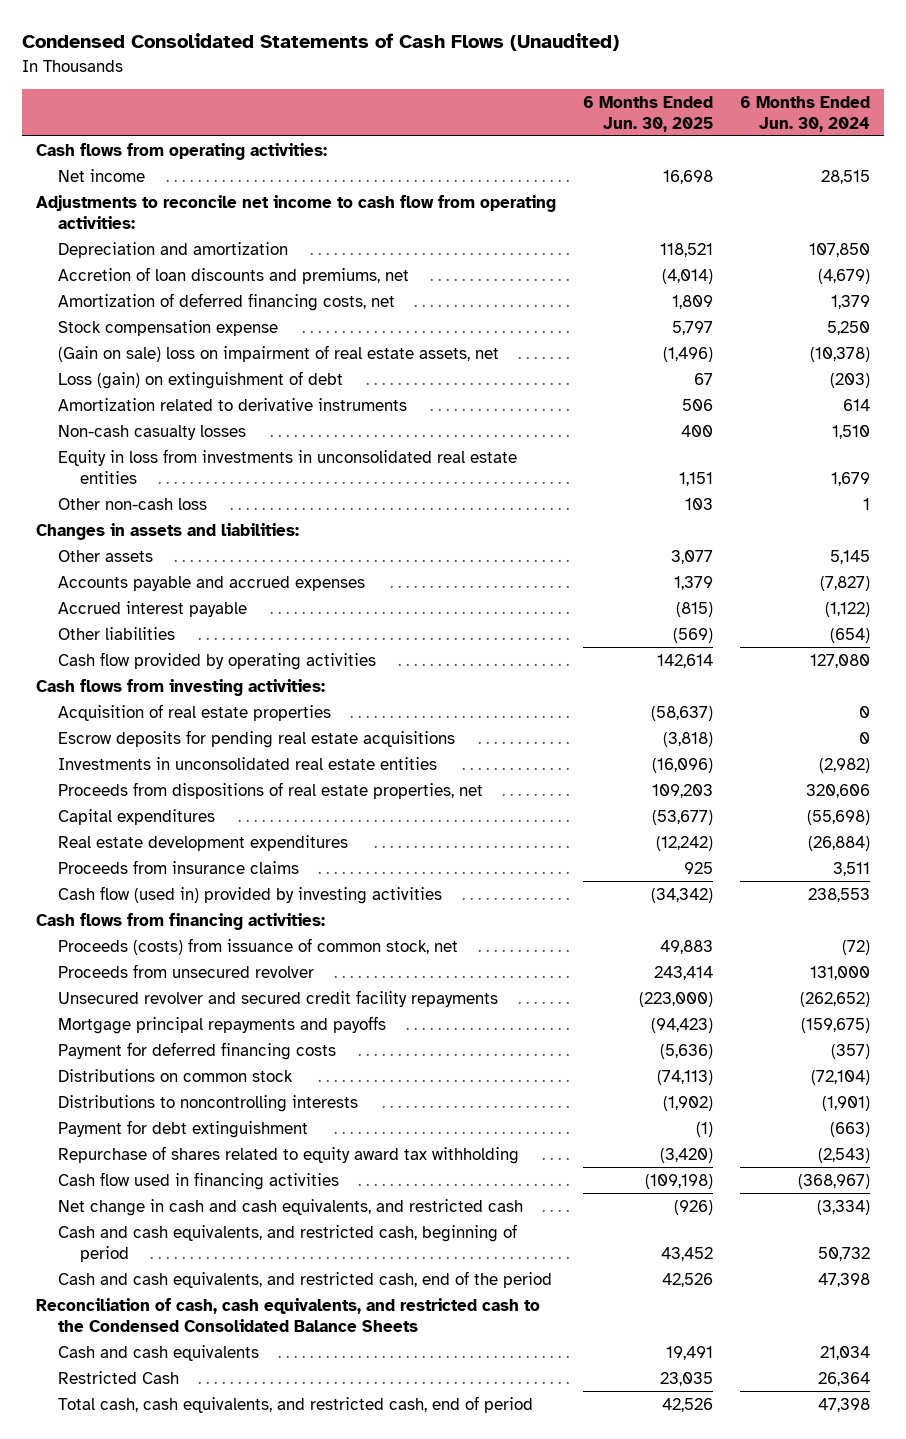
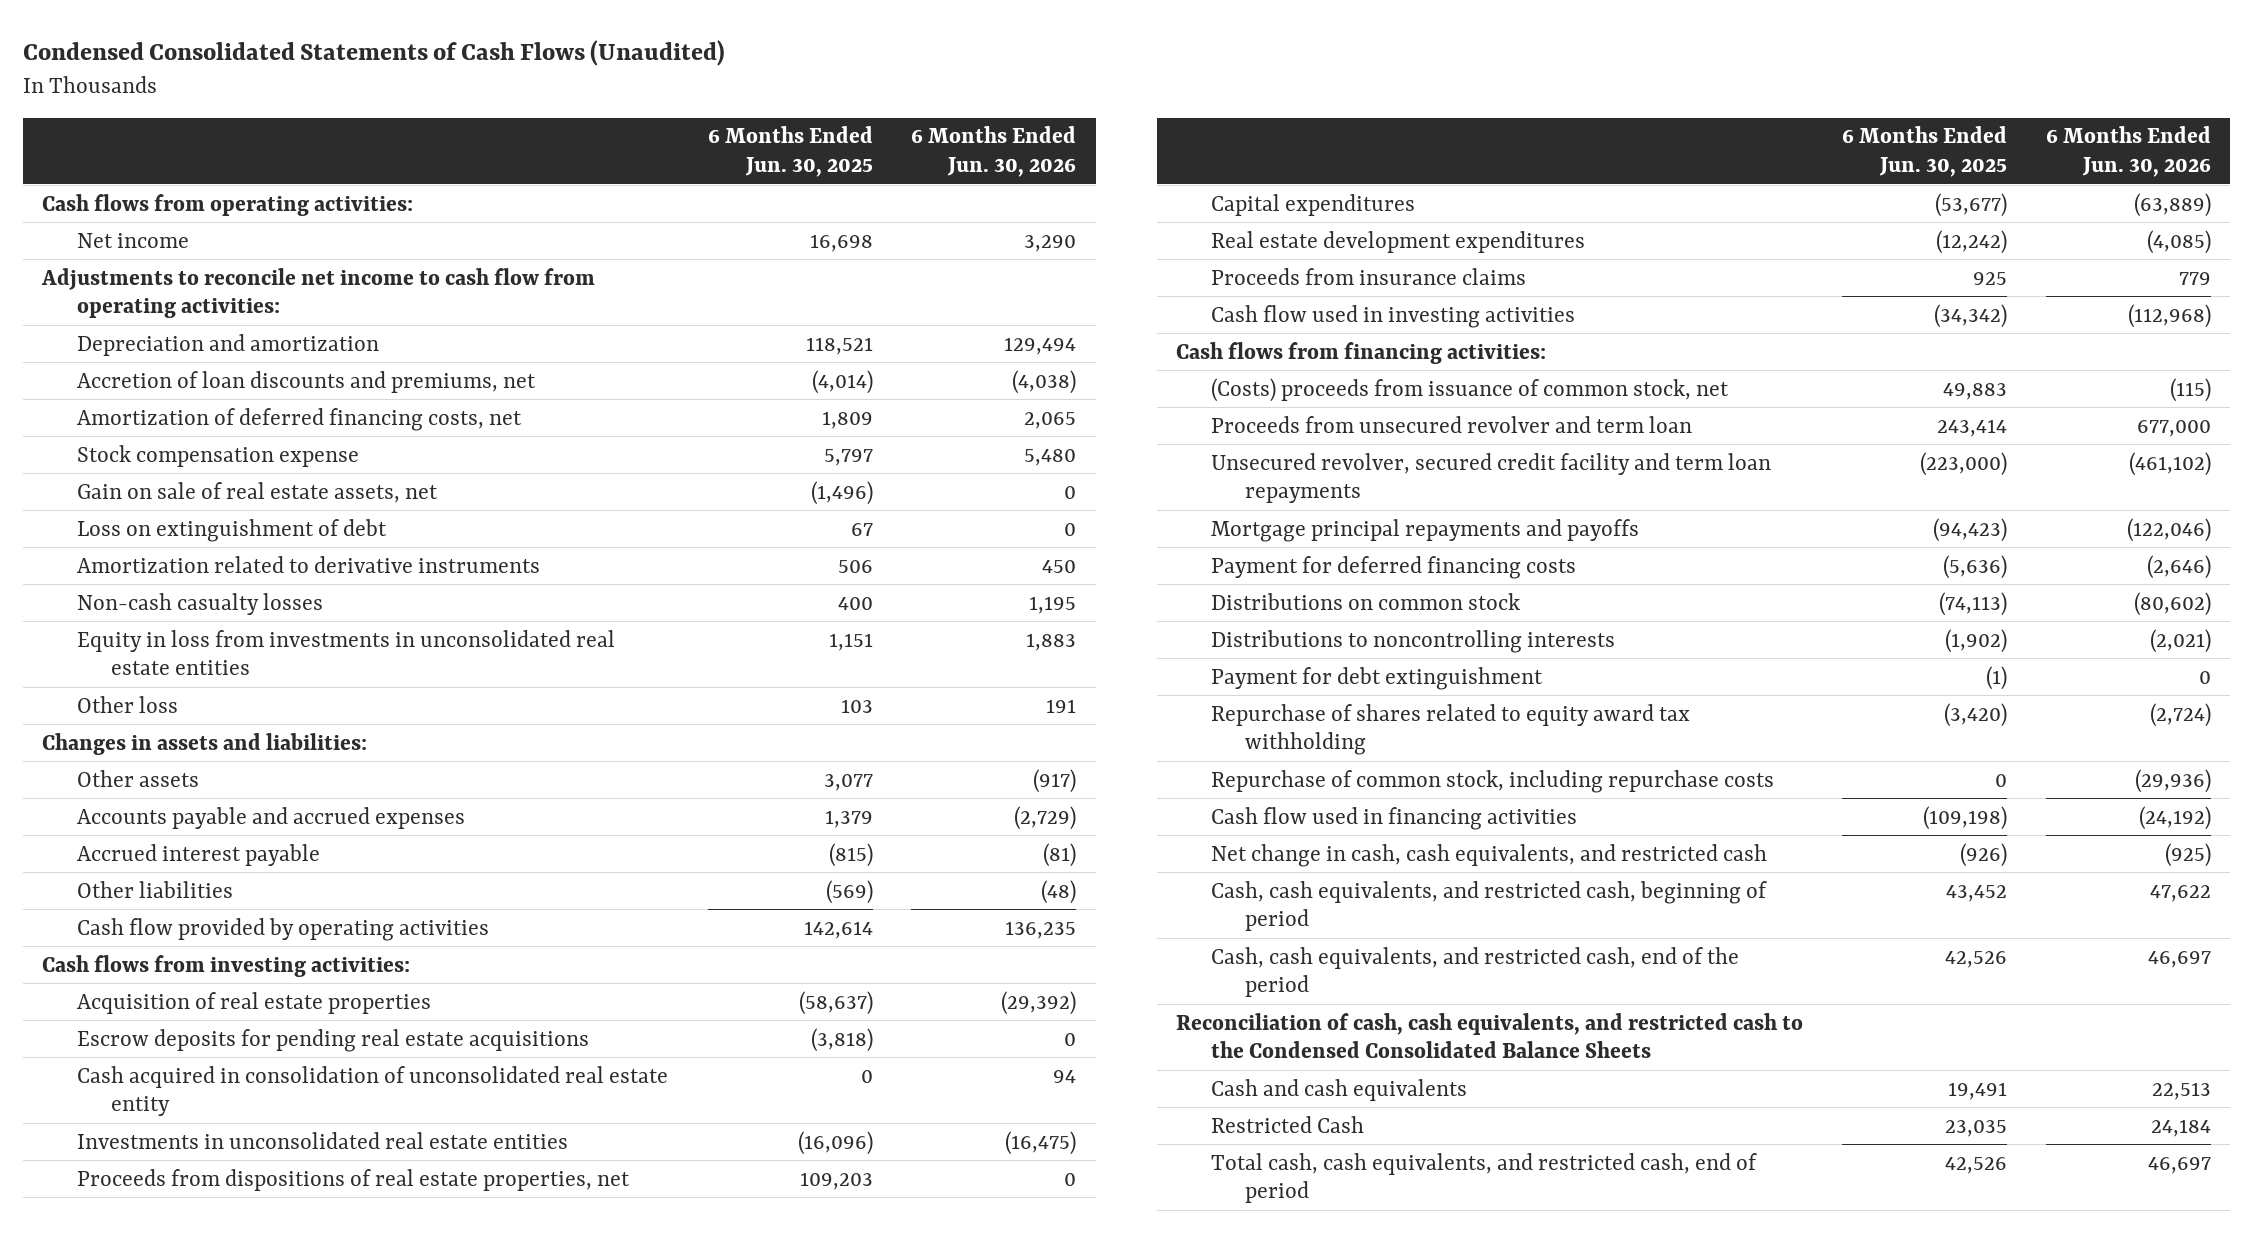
[740,95,871,132] 6 Months Ended Jun. 30, 2024 -> none
none -> [911,126,1077,178] 6 Months Ended Jun. 30, 2026
[57,344,499,362] (Gain on sale) loss on impairment of real estate assets, net -> [76,481,438,503] Gain on sale of real estate assets, net
[57,370,343,389] Loss (gain) on extinguishment of debt -> [76,518,387,542] Loss on extinguishment of debt
[57,497,207,510] Other non-cash loss -> [76,695,178,713] Other loss
none -> [76,1065,668,1117] Cash acquired in consolidation of unconsolidated real estate entity
[57,885,442,904] Cash flow (used in) provided by investing activities -> [1210,304,1575,328] Cash flow used in investing activities
[57,937,458,955] Proceeds (costs) from issuance of common stock, net -> [1210,377,1729,402] (Costs) proceeds from issuance of common stock, net
[57,963,314,978] Proceeds from unsecured revolver -> [1210,415,1692,433] Proceeds from unsecured revolver and term loan
[57,989,498,1007] Unsecured revolver and secured credit facility repayments -> [1210,452,1771,504] Unsecured revolver, secured credit facility and term loan repayments
none -> [1210,769,1774,793] Repurchase of common stock, including repurchase costs
[57,1198,523,1216] Net change in cash and cash equivalents, and restricted cash -> [1210,843,1767,867] Net change in cash, cash equivalents, and restricted cash
[57,1223,517,1262] Cash and cash equivalents, and restricted cash, beginning of period -> [1210,880,1767,932] Cash, cash equivalents, and restricted cash, beginning of period
[57,1270,552,1288] Cash and cash equivalents, and restricted cash, end of the period -> [1210,946,1739,998] Cash, cash equivalents, and restricted cash, end of the period

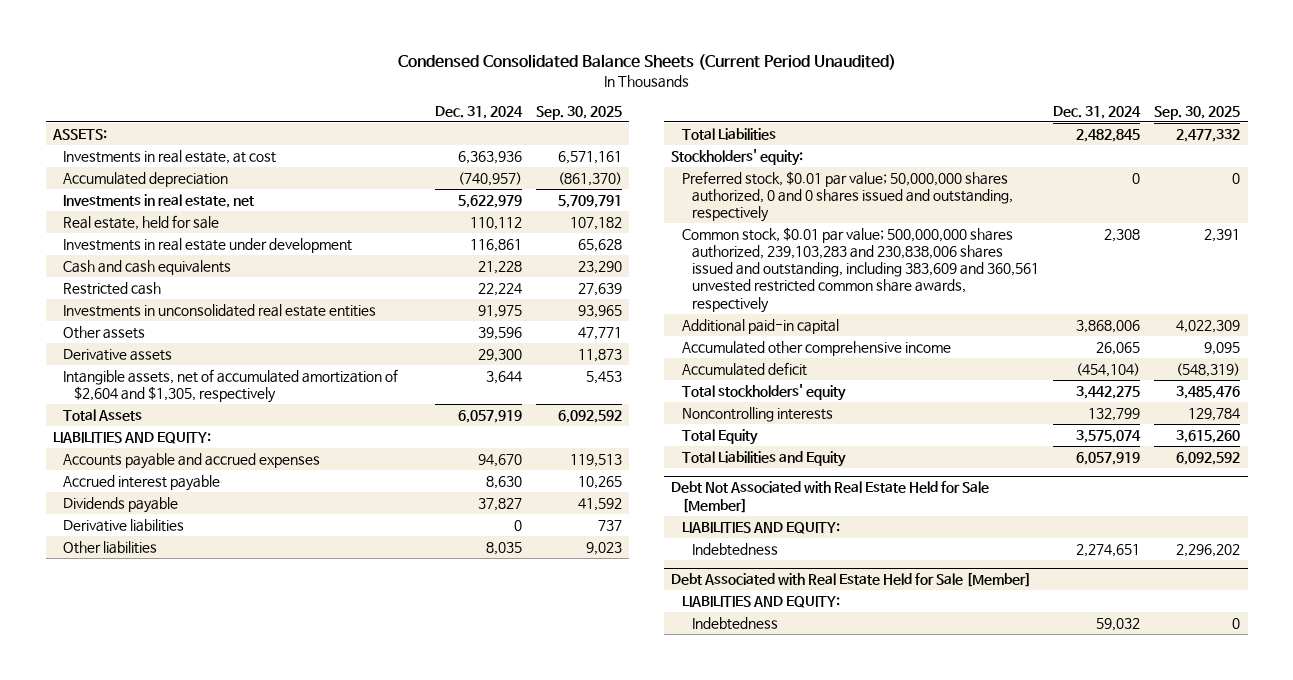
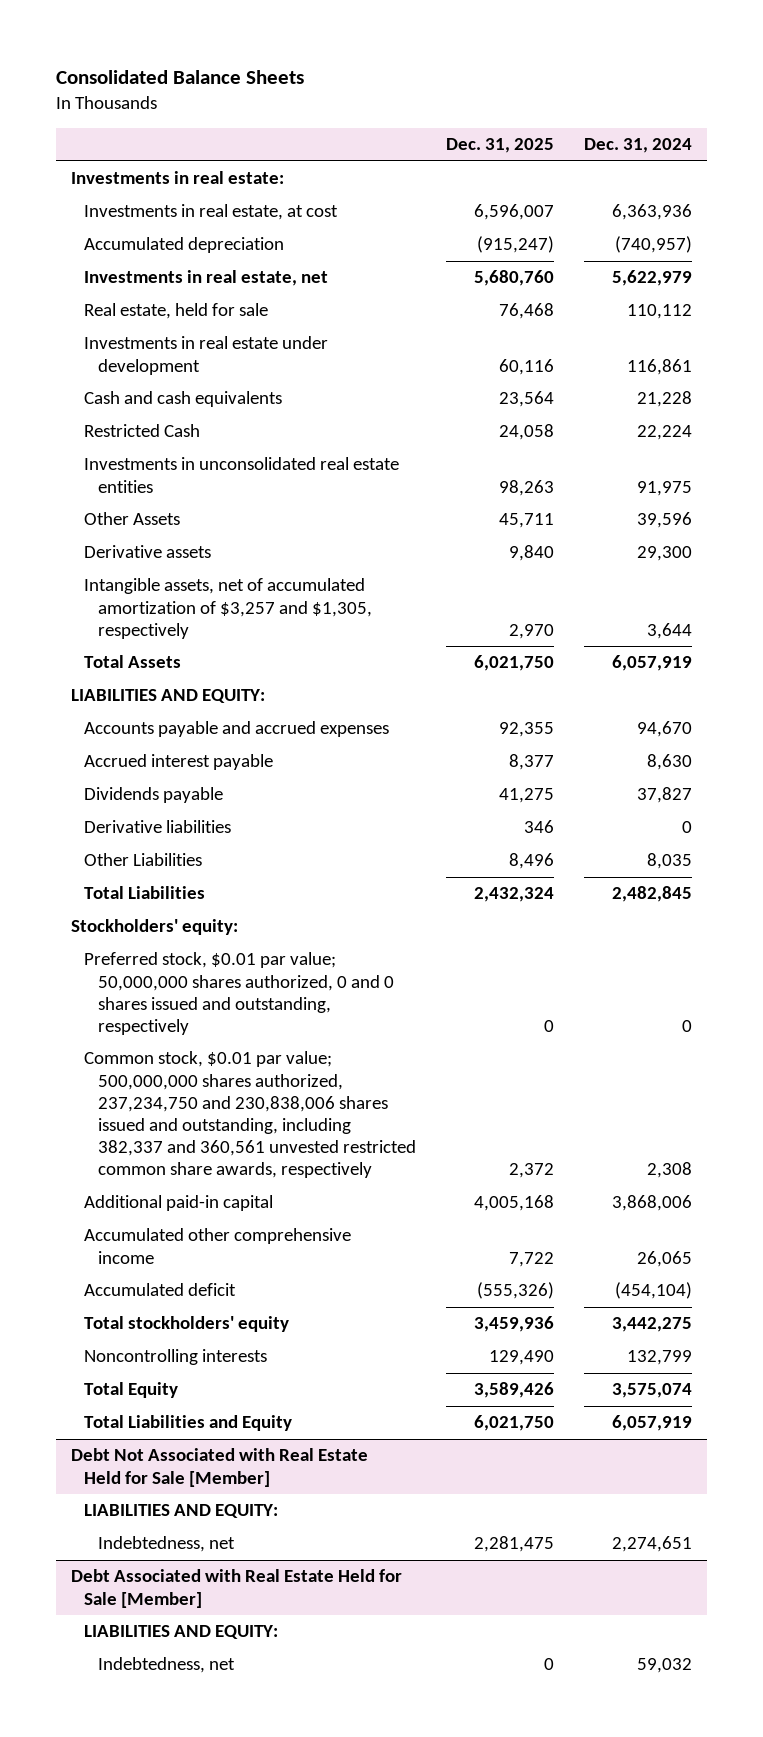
[397,54,896,71] Condensed Consolidated Balance Sheets (Current Period Unaudited) -> [55,70,304,85] Consolidated Balance Sheets
[536,105,623,120] Sep. 30, 2025 -> none
none -> [445,138,554,154] Dec. 31, 2025
[52,128,108,140] ASSETS: -> none
none -> [70,171,284,185] Investments in real estate:
[63,281,162,295] Restricted cash -> [84,424,201,438] Restricted Cash
[63,325,146,339] Other assets -> [84,512,181,526] Other Assets
[63,368,399,404] Intangible assets, net of accumulated amortization of $2,604 and $1,305, respectively -> [84,578,372,639] Intangible assets, net of accumulated amortization of $3,257 and $1,305, respectively
[63,540,158,554] Other liabilities -> [84,853,203,867] Other Liabilities
[681,226,1039,313] Common stock, $0.01 par value; 500,000,000 shares authorized, 239,103,283 and 230,838,006 shares issued and outstanding, including 383,609 and 360,561 unvested restricted common share awards, respectively -> [84,1051,416,1178] Common stock, $0.01 par value; 500,000,000 shares authorized, 237,234,750 and 230,838,006 shares issued and outstanding, including 382,337 and 360,561 unvested restricted common share awards, respectively
[691,542,778,556] Indebtedness -> [97,1536,235,1553] Indebtedness, net
[691,616,778,630] Indebtedness -> [97,1657,235,1674] Indebtedness, net

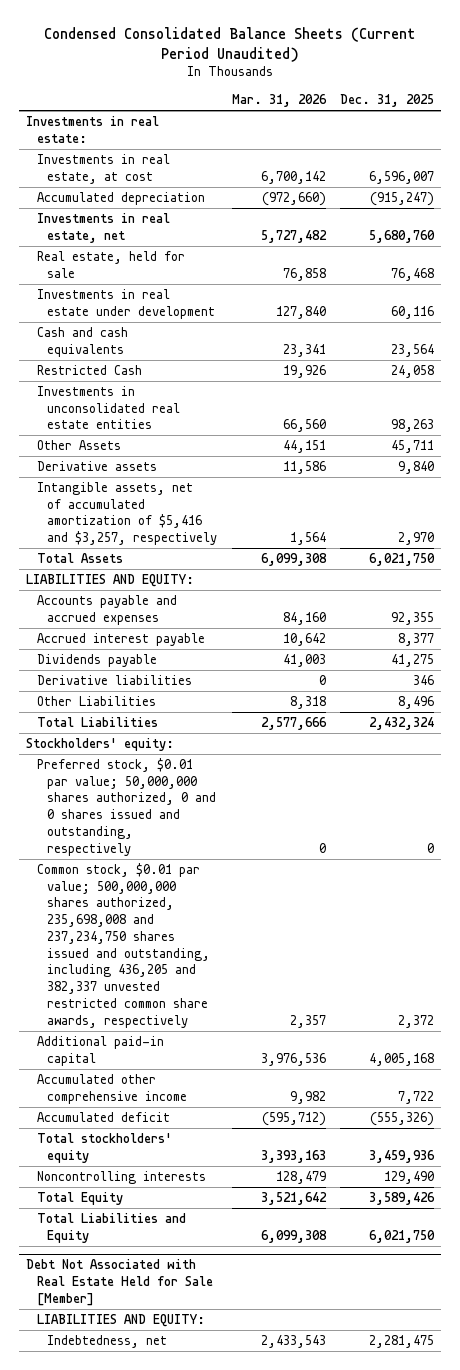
[55,70,304,85] Consolidated Balance Sheets -> [43,26,416,62] Condensed Consolidated Balance Sheets (Current Period Unaudited)
[584,138,693,154] Dec. 31, 2024 -> none
none -> [231,94,327,108] Mar. 31, 2026
[84,578,372,639] Intangible assets, net of accumulated amortization of $3,257 and $1,305, respectively -> [36,481,218,546] Intangible assets, net of accumulated amortization of $5,416 and $3,257, respectively
[84,1051,416,1178] Common stock, $0.01 par value; 500,000,000 shares authorized, 237,234,750 and 230,838,006 shares issued and outstanding, including 382,337 and 360,561 unvested restricted common share awards, respectively -> [36,862,211,1028] Common stock, $0.01 par value; 500,000,000 shares authorized, 235,698,008 and 237,234,750 shares issued and outstanding, including 436,205 and 382,337 unvested restricted common share awards, respectively
[70,1569,402,1608] Debt Associated with Real Estate Held for Sale [Member] -> none
[84,1625,279,1640] LIABILITIES AND EQUITY: -> none
[97,1657,235,1674] Indebtedness, net -> none

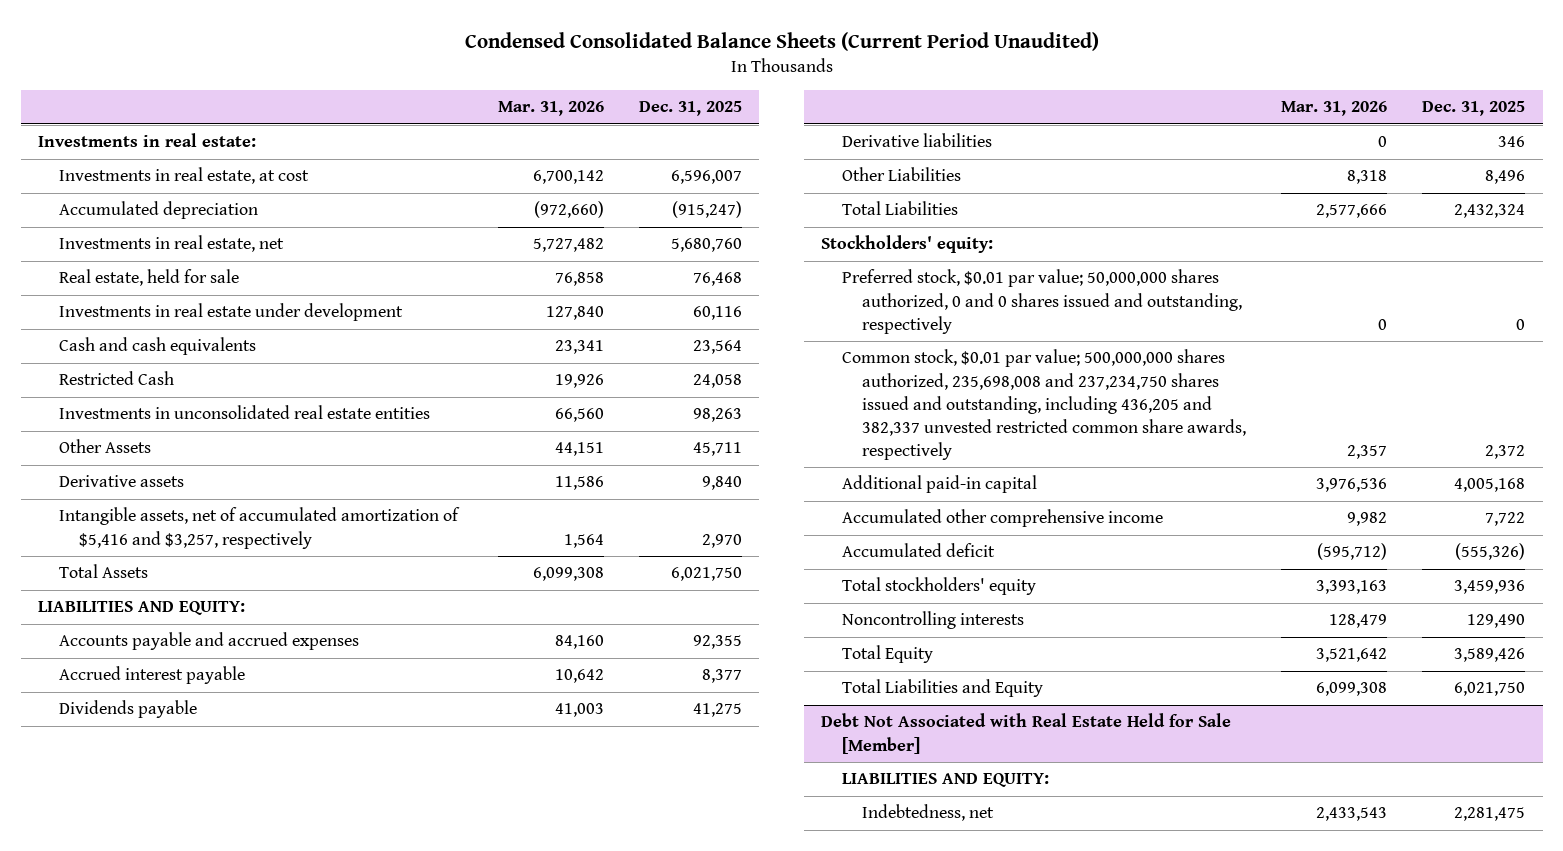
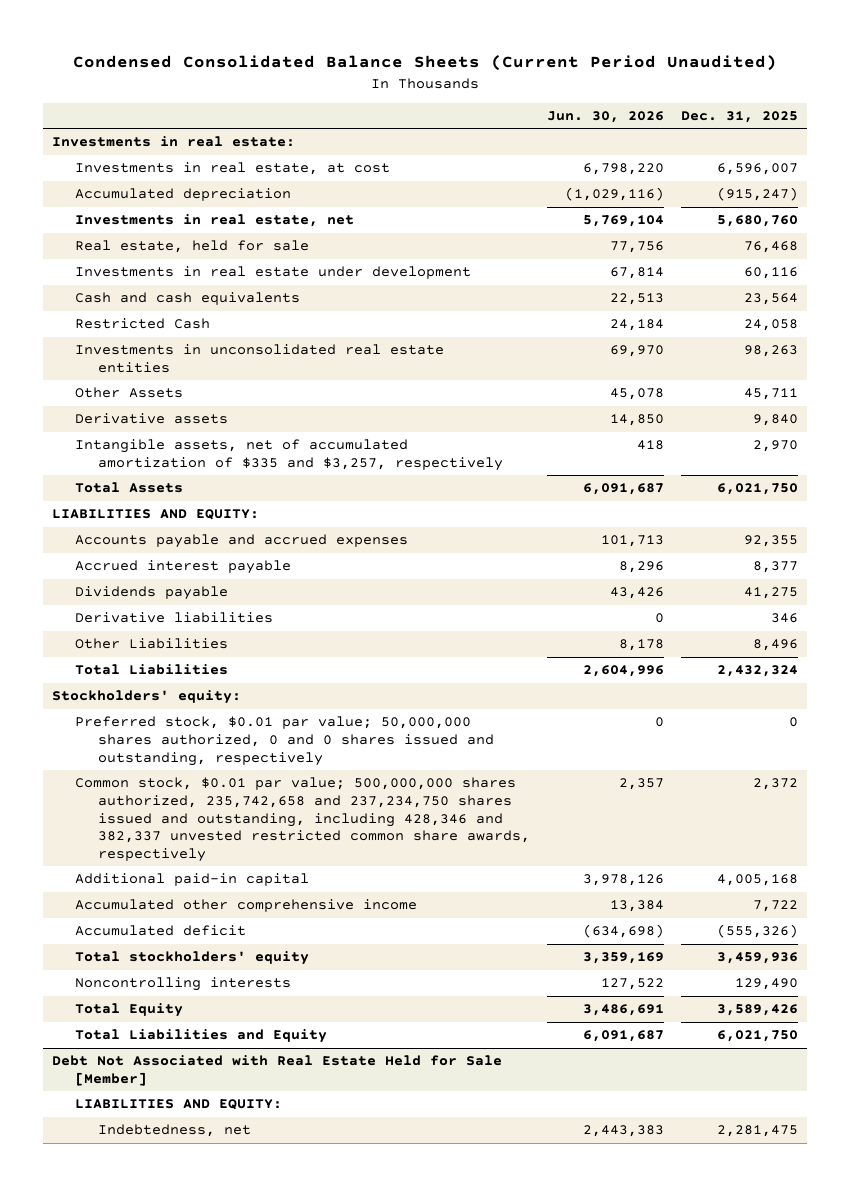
[498,101,605,117] Mar. 31, 2026 -> none
none -> [547,110,665,123] Jun. 30, 2026
[58,507,460,549] Intangible assets, net of accumulated amortization of $5,416 and $3,257, respectively -> [75,439,504,471] Intangible assets, net of accumulated amortization of $335 and $3,257, respectively
[841,349,1247,460] Common stock, $0.01 par value; 500,000,000 shares authorized, 235,698,008 and 237,234,750 shares issued and outstanding, including 436,205 and 382,337 unvested restricted common share awards, respectively -> [75,777,531,863] Common stock, $0.01 par value; 500,000,000 shares authorized, 235,742,658 and 237,234,750 shares issued and outstanding, including 428,346 and 382,337 unvested restricted common share awards, respectively

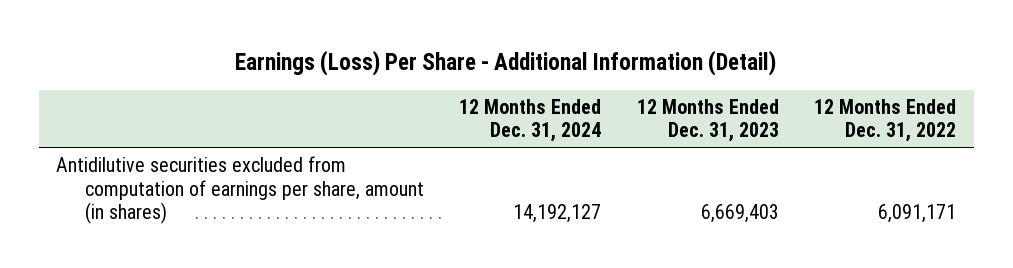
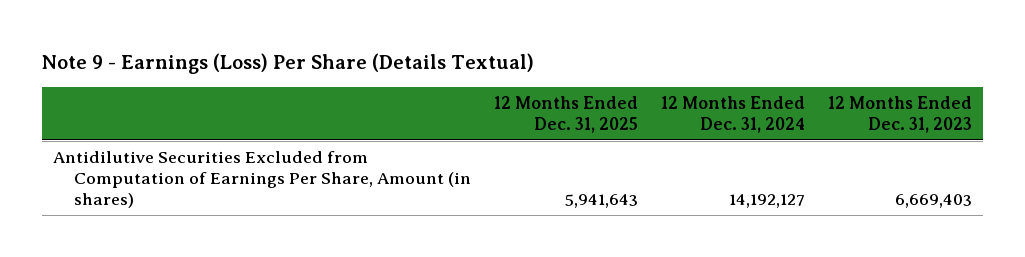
[235,49,777,76] Earnings (Loss) Per Share - Additional Information (Detail) -> [41,52,534,74] Note 9 - Earnings (Loss) Per Share (Details Textual)
[814,98,957,143] 12 Months Ended Dec. 31, 2022 -> none
none -> [493,95,638,133] 12 Months Ended Dec. 31, 2025
[56,156,424,224] Antidilutive securities excluded from computation of earnings per share, amount (in shares) -> [53,151,471,209] Antidilutive Securities Excluded from Computation of Earnings Per Share, Amount (in shares)

